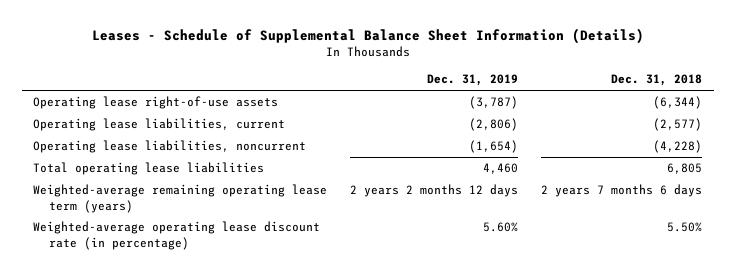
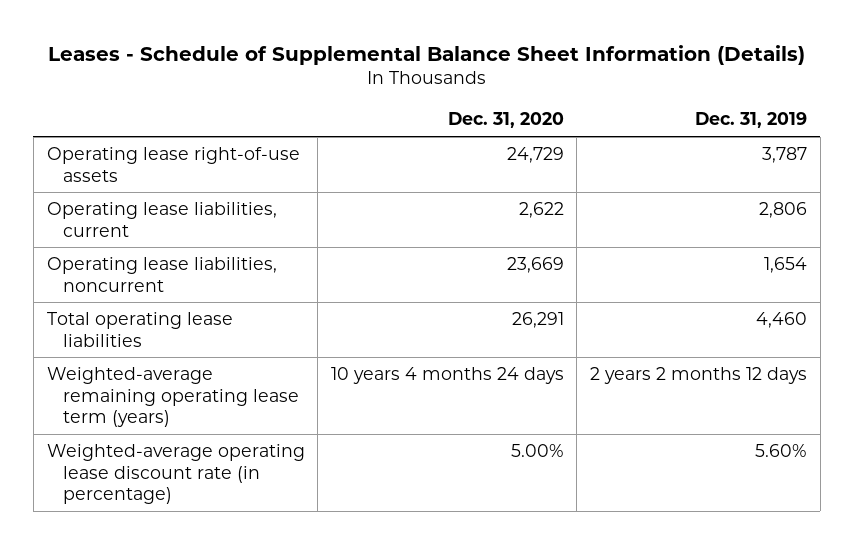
[611,74,703,87] Dec. 31, 2018 -> none
none -> [447,112,564,129] Dec. 31, 2020
[469,96,519,110] (3,787) -> [761,147,807,164] 3,787
[469,118,519,132] (2,806) -> [758,202,807,219] 2,806
[469,140,519,154] (1,654) -> [763,257,807,274] 1,654

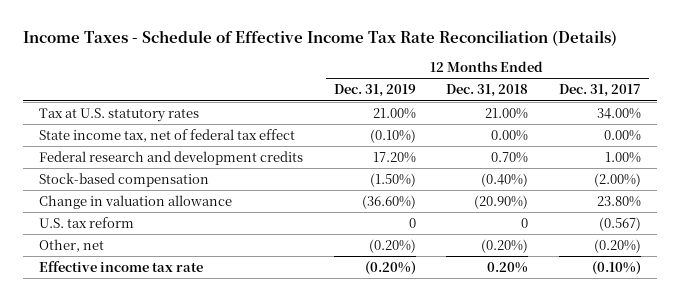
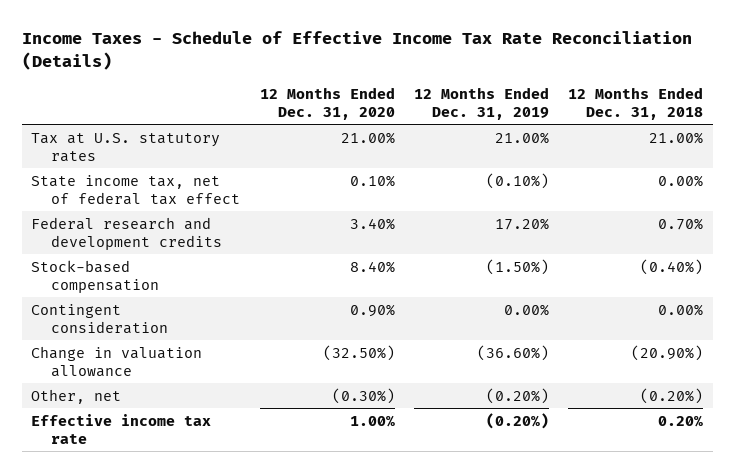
[559,84,642,98] Dec. 31, 2017 -> none
none -> [259,86,395,120] 12 Months Ended Dec. 31, 2020
none -> [31,303,169,334] Contingent consideration
[38,216,134,228] U.S. tax reform -> none

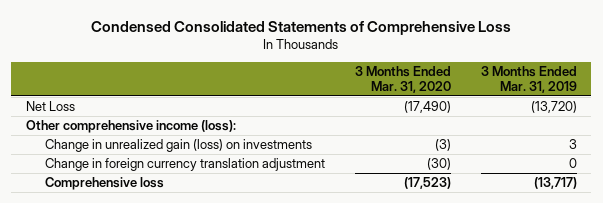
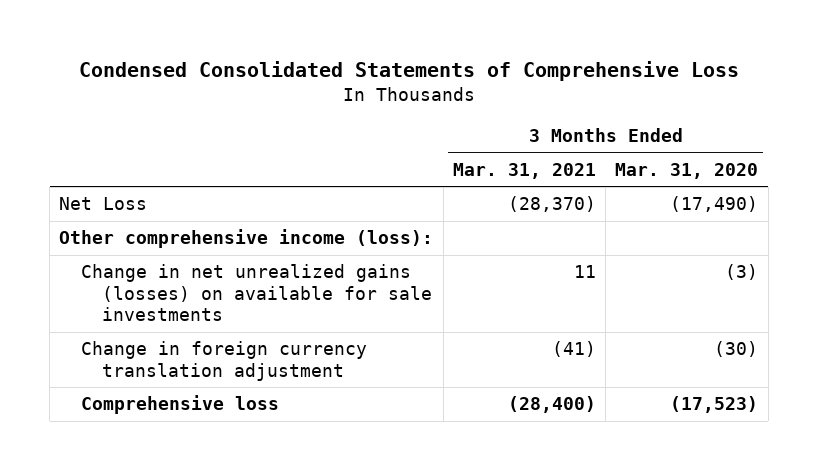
[480,66,577,94] 3 Months Ended Mar. 31, 2019 -> none
none -> [452,162,596,179] Mar. 31, 2021
[45,139,313,153] Change in unrealized gain (loss) on investments -> [80,264,433,322] Change in net unrealized gains (losses) on available for sale investments

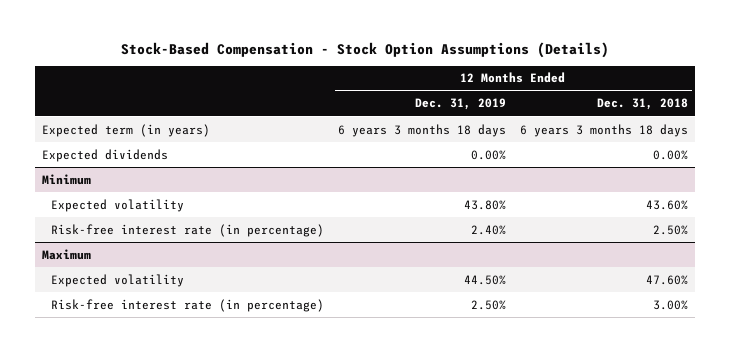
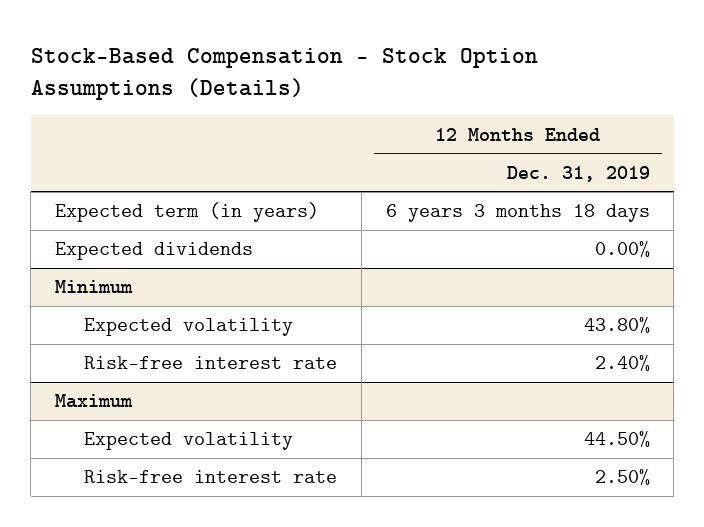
[597,98,689,111] Dec. 31, 2018 -> none
[50,223,324,237] Risk-free interest rate (in percentage) -> [84,356,338,370] Risk-free interest rate
[50,298,324,312] Risk-free interest rate (in percentage) -> [84,470,338,484] Risk-free interest rate

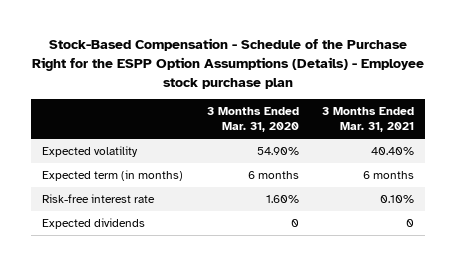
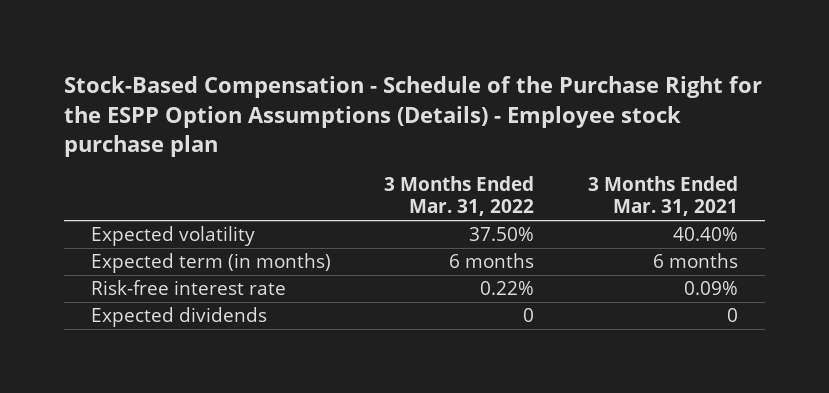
[206,106,299,133] 3 Months Ended Mar. 31, 2020 -> none
none -> [384,176,535,217] 3 Months Ended Mar. 31, 2022
[379,195,414,204] 0.10% -> [684,281,739,296] 0.09%

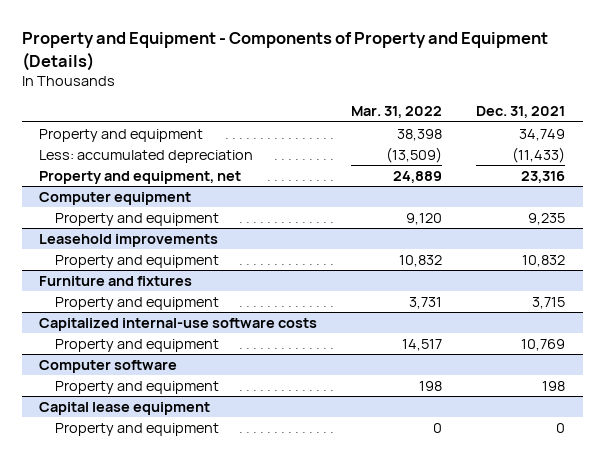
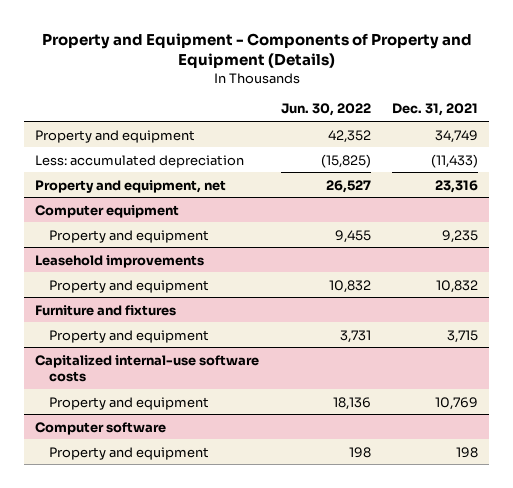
[351,106,443,119] Mar. 31, 2022 -> none
none -> [280,103,371,117] Jun. 30, 2022
[39,401,211,415] Capital lease equipment -> none
[54,422,219,436] Property and equipment -> none

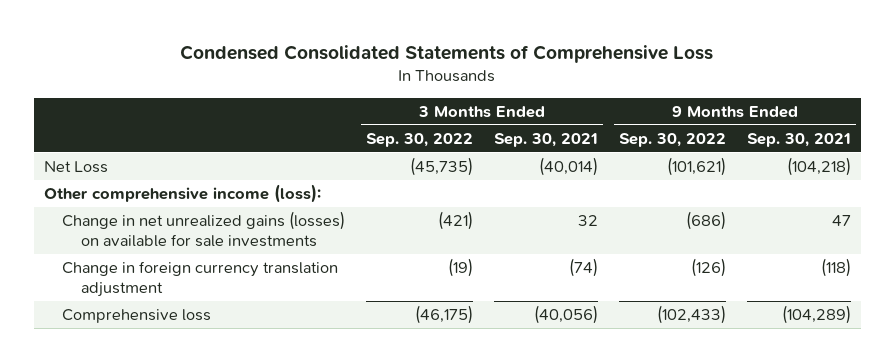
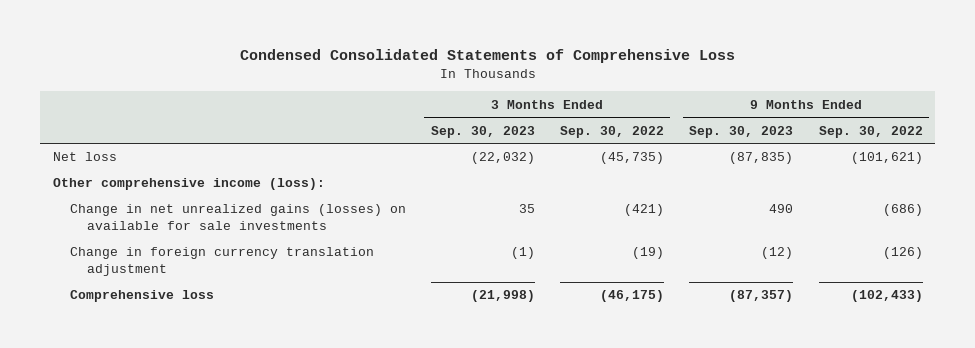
[494,133,599,148] Sep. 30, 2021 -> none
[746,133,851,148] Sep. 30, 2021 -> none
none -> [430,125,535,138] Sep. 30, 2023
none -> [689,125,794,138] Sep. 30, 2023
[44,161,109,174] Net Loss -> [52,152,117,162] Net loss

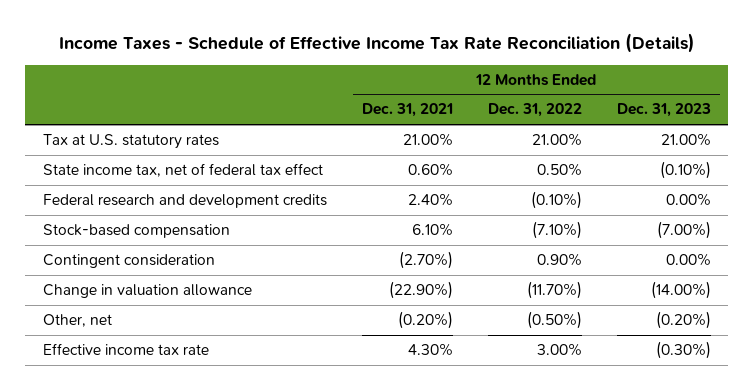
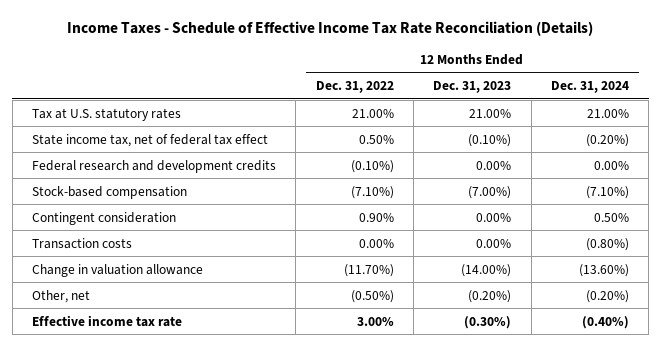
[361,103,453,118] Dec. 31, 2021 -> none
none -> [551,80,630,93] Dec. 31, 2024
none -> [31,237,132,249] Transaction costs

